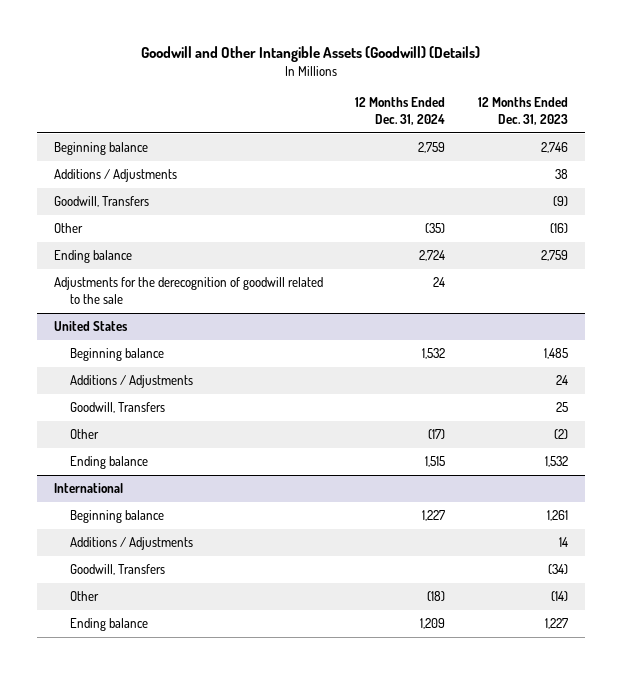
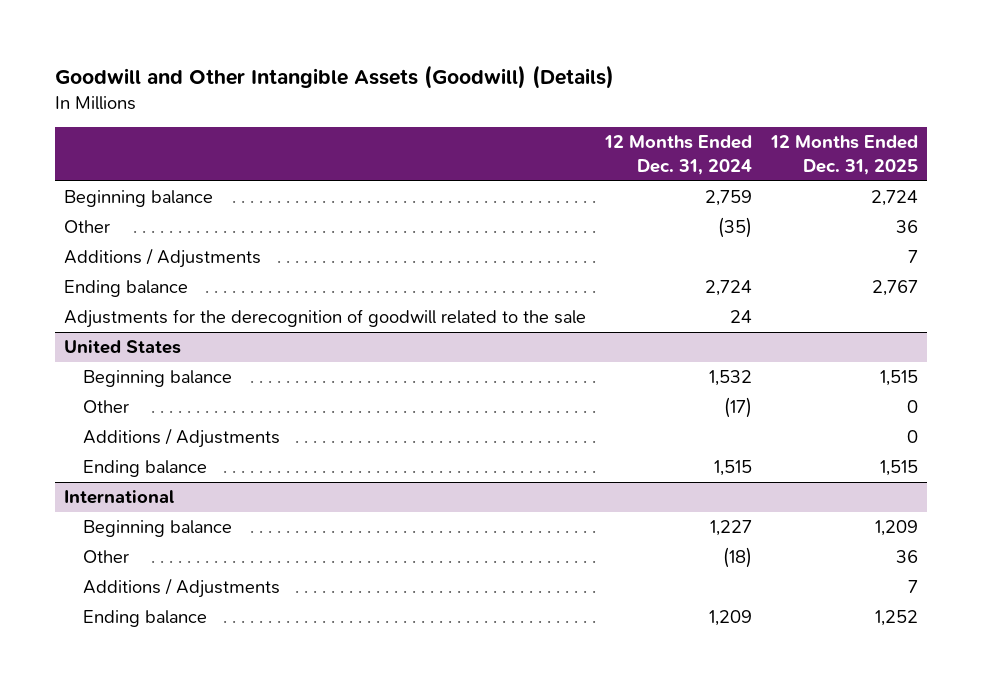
[478,96,569,126] 12 Months Ended Dec. 31, 2023 -> none
none -> [769,135,918,175] 12 Months Ended Dec. 31, 2025
[53,196,149,208] Goodwill, Transfers -> none
[53,169,177,183] Additions / Adjustments -> [64,248,262,269] Additions / Adjustments
[69,402,165,414] Goodwill, Transfers -> none
[69,375,193,389] Additions / Adjustments -> [83,428,281,449] Additions / Adjustments
[69,564,165,576] Goodwill, Transfers -> none
[69,537,193,551] Additions / Adjustments -> [83,578,281,599] Additions / Adjustments

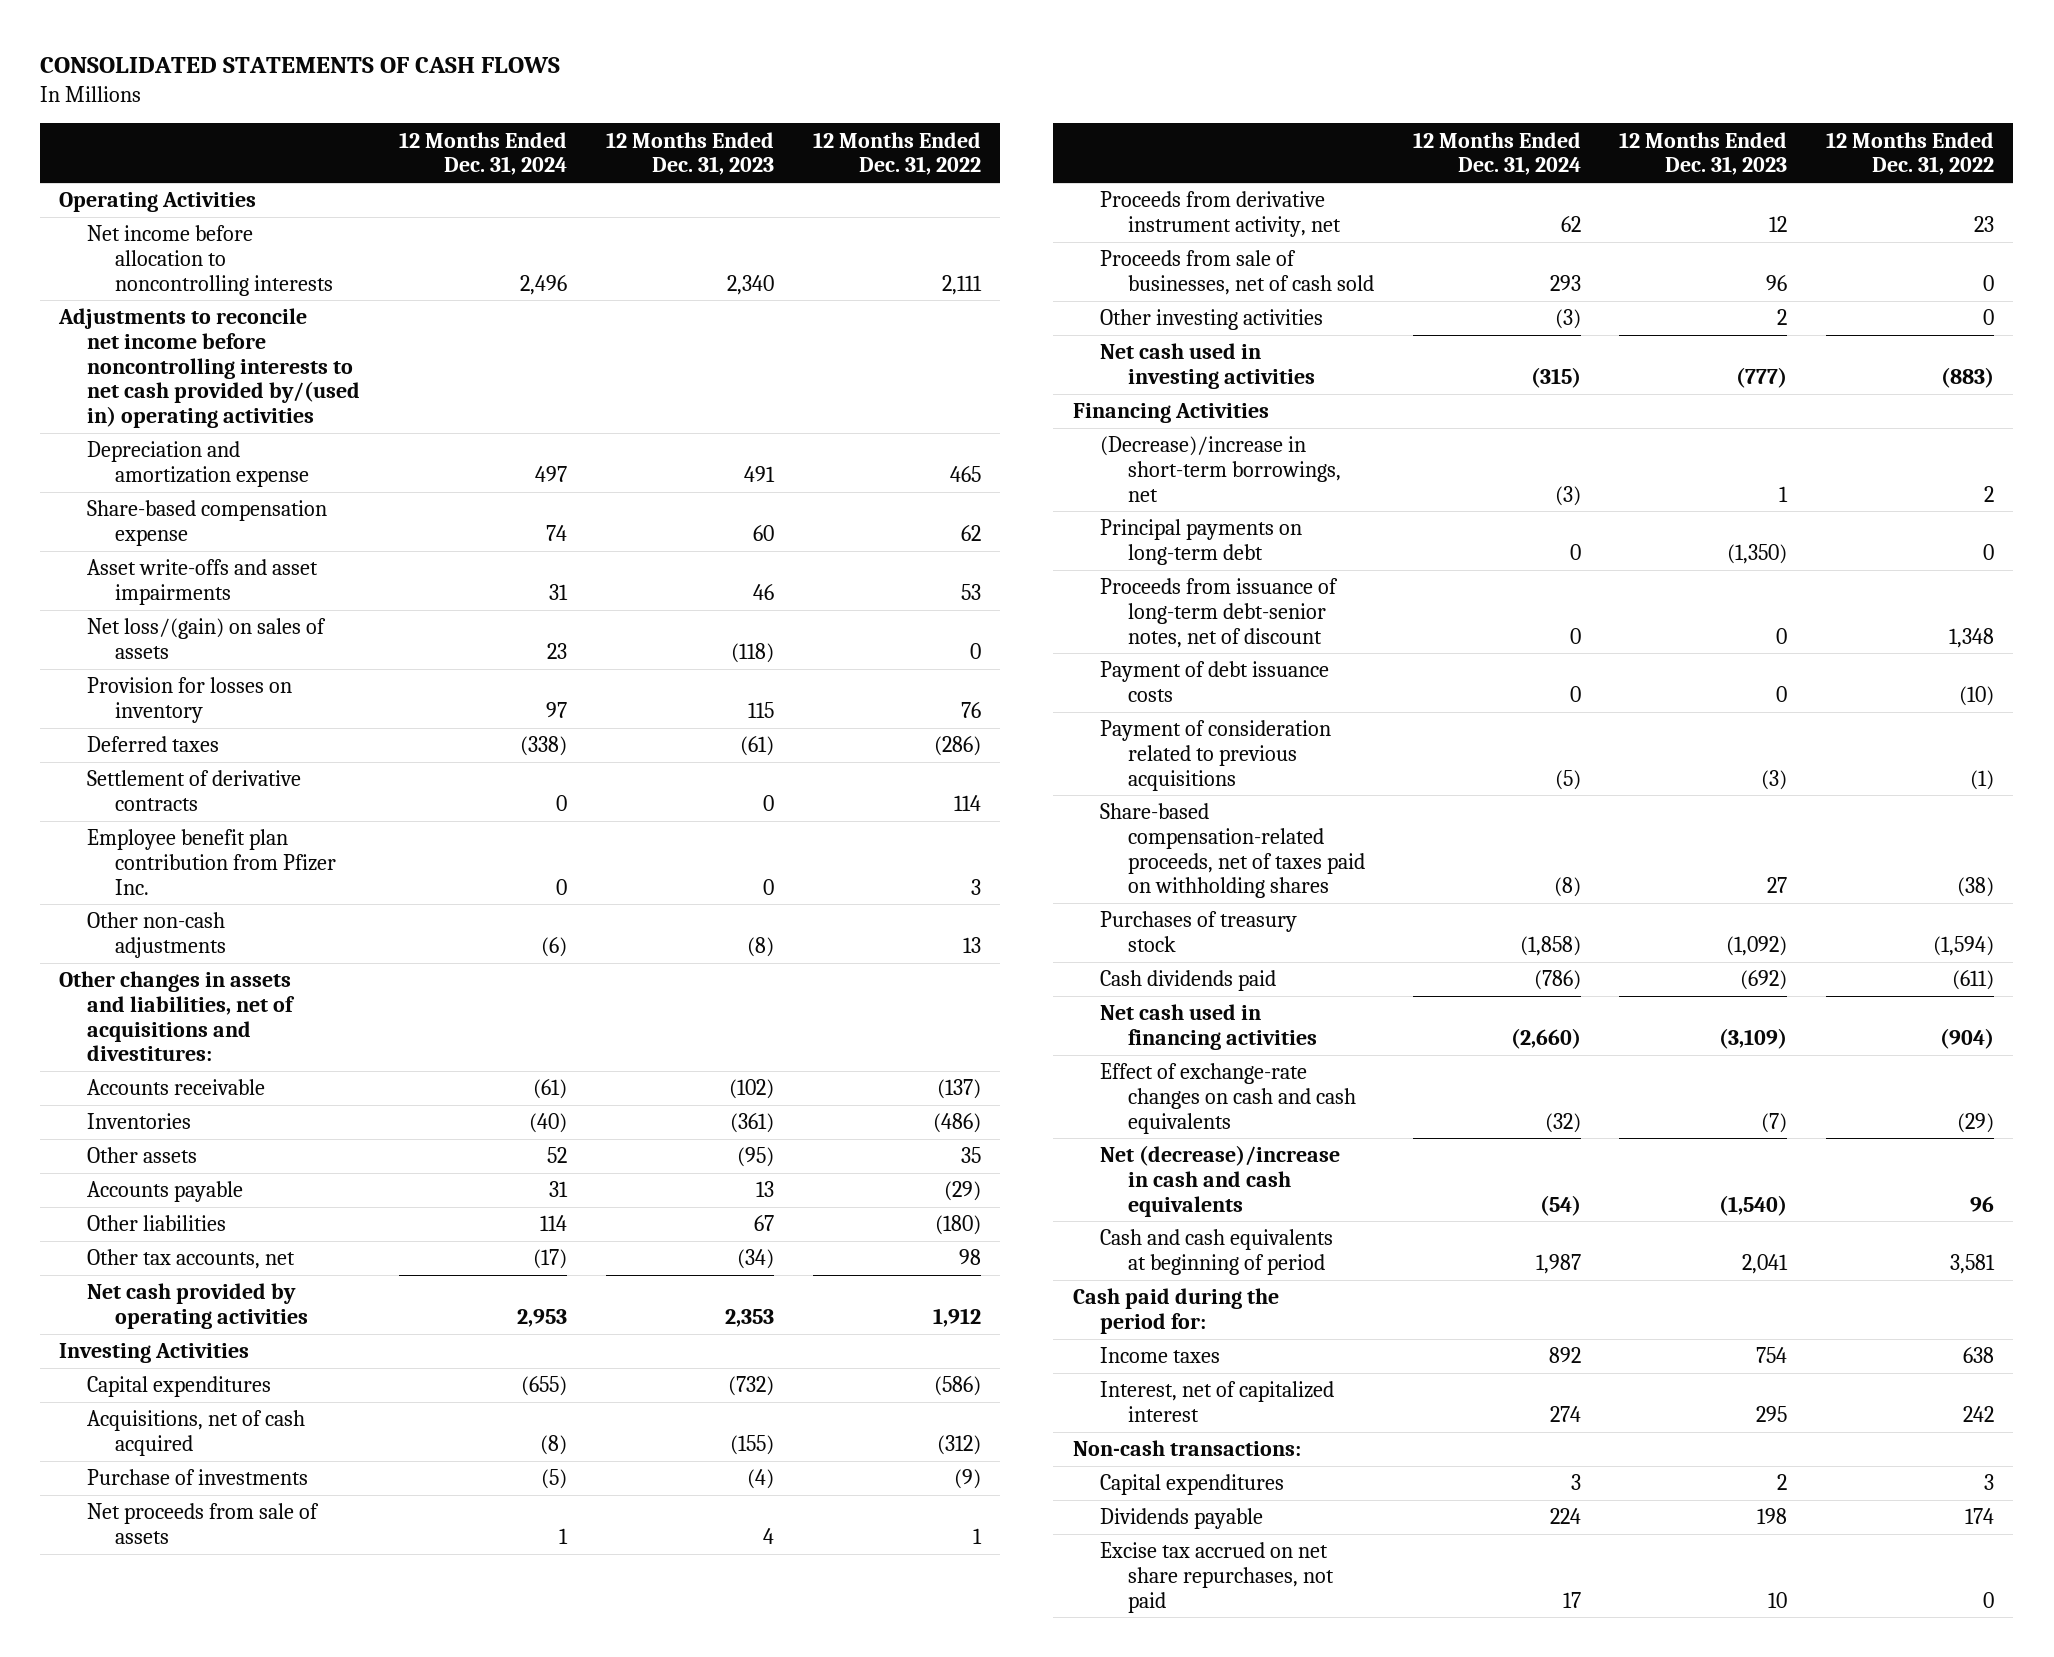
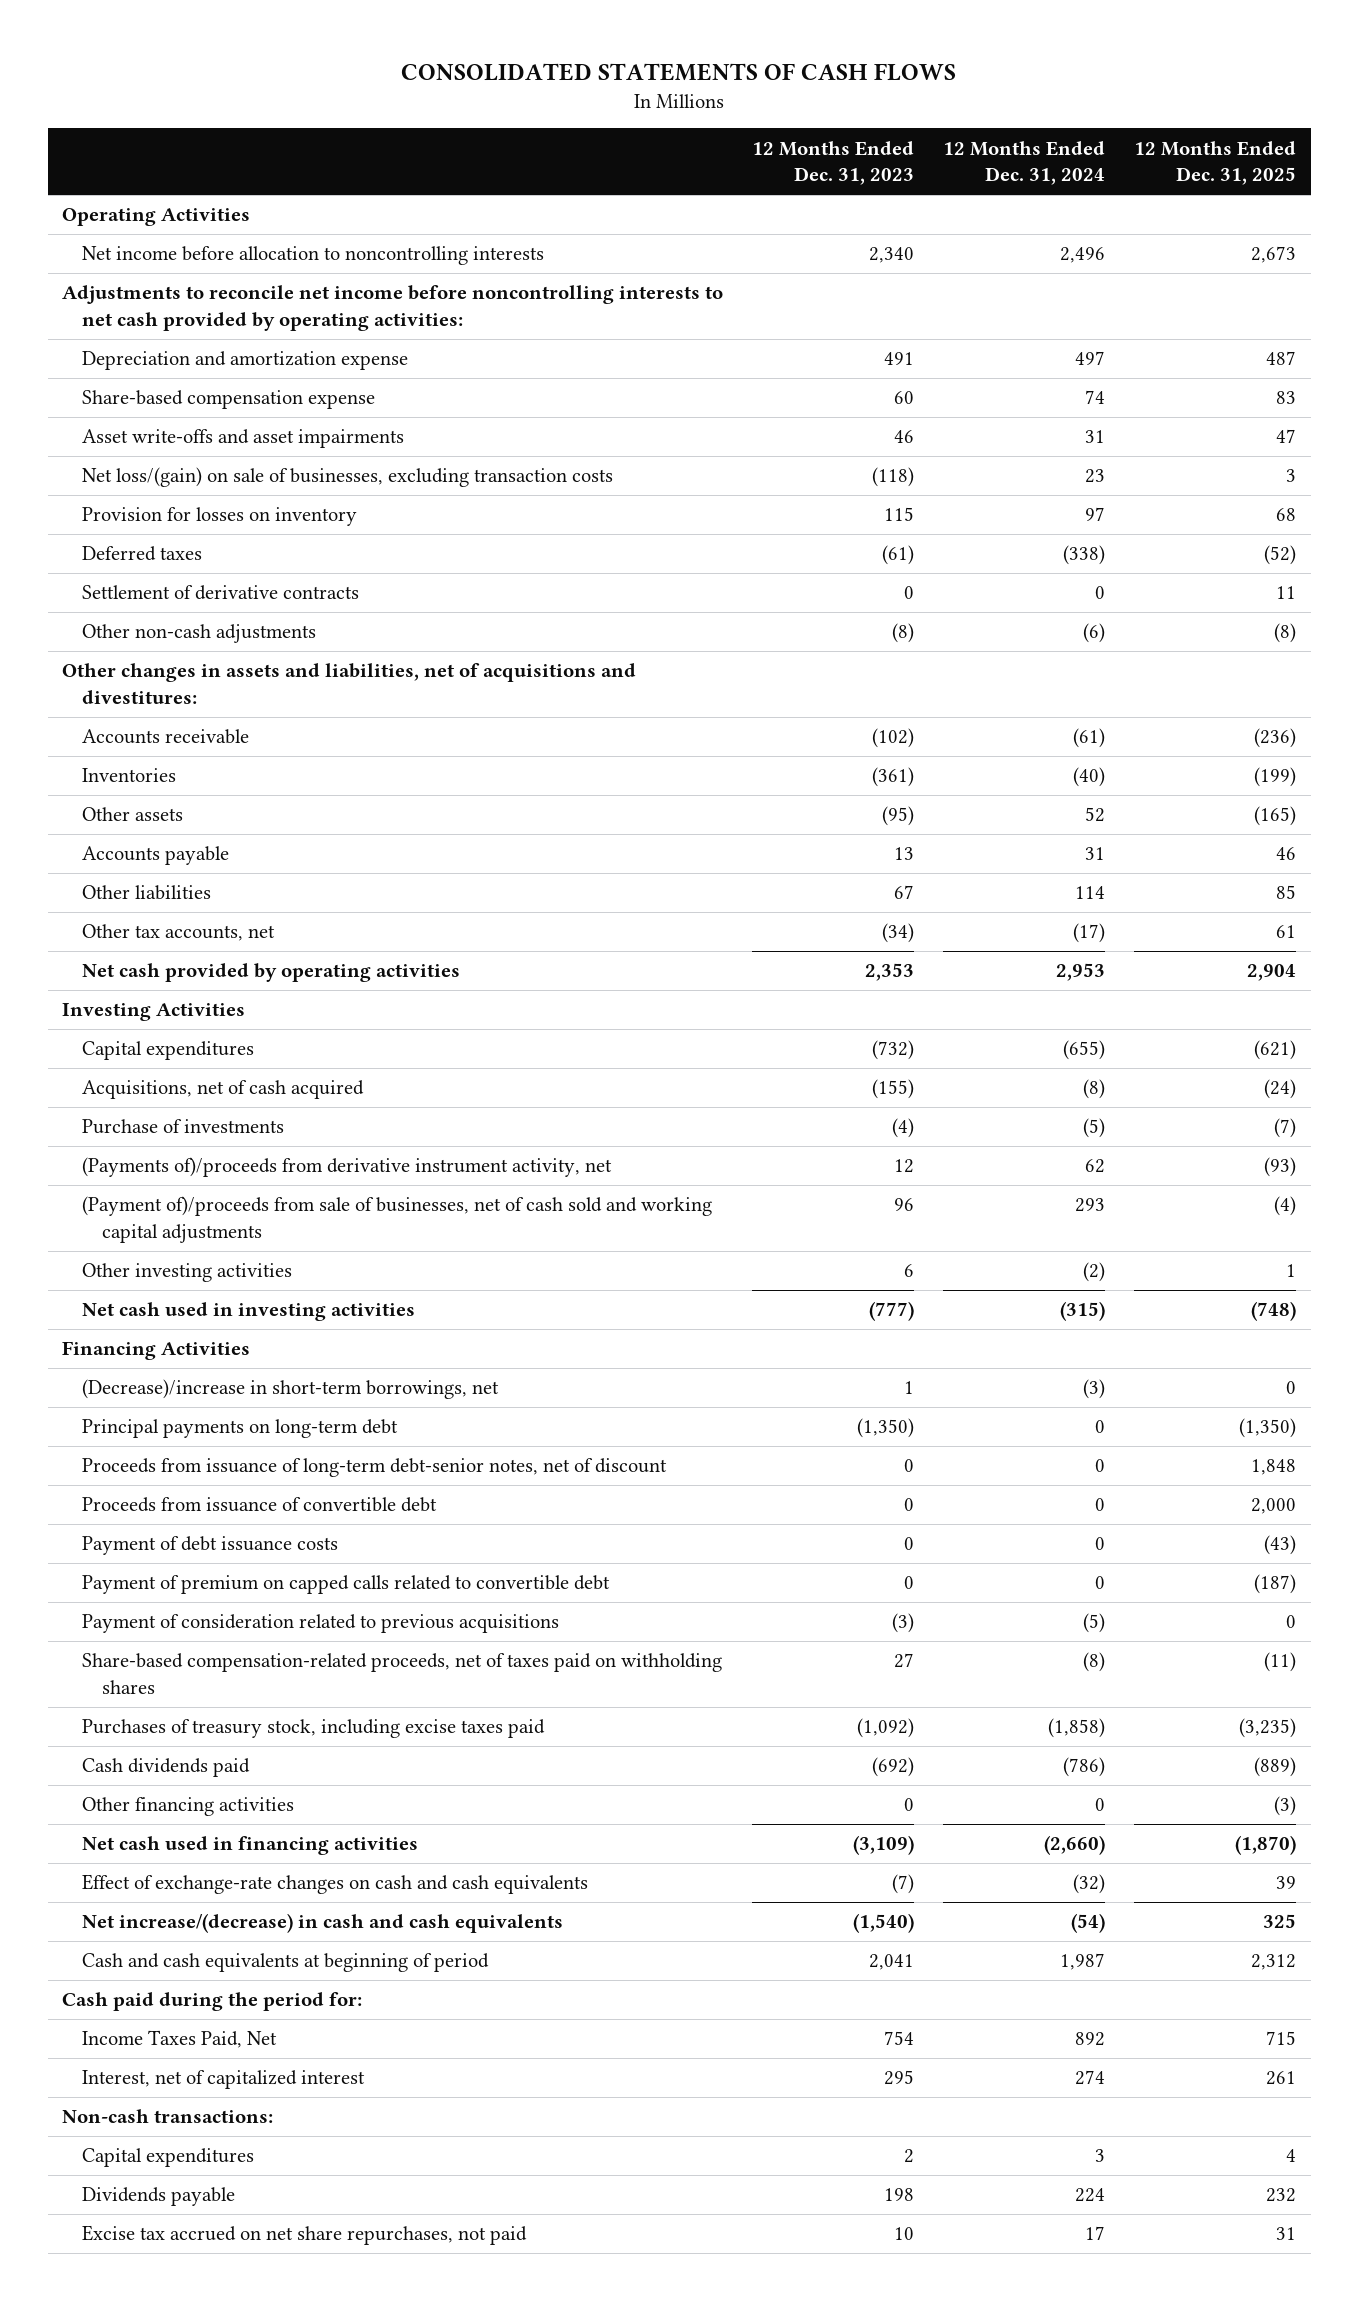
[812,131,981,176] 12 Months Ended Dec. 31, 2022 -> none
none -> [1134,140,1297,186] 12 Months Ended Dec. 31, 2025
[58,308,361,428] Adjustments to reconcile net income before noncontrolling interests to net cash provided by/(used in) operating activities -> [62,285,724,331] Adjustments to reconcile net income before noncontrolling interests to net cash provided by operating activities:
[87,618,327,659] Net loss/(gain) on sales of assets -> [81,467,613,488] Net loss/(gain) on sale of businesses, excluding transaction costs
[87,829,336,895] Employee benefit plan contribution from Pfizer Inc. -> none
[87,1503,320,1544] Net proceeds from sale of assets -> none
[1100,191,1342,237] Proceeds from derivative instrument activity, net -> [81,1157,612,1178] (Payments of)/proceeds from derivative instrument activity, net
[1100,250,1375,295] Proceeds from sale of businesses, net of cash sold -> [81,1196,712,1243] (Payment of)/proceeds from sale of businesses, net of cash sold and working capital adjustments
[1554,309,1581,330] (3) -> [1083,1262,1106,1283] (2)
[1777,309,1788,326] 2 -> [904,1264,915,1278] 6
none -> [81,1497,437,1513] Proceeds from issuance of convertible debt
none -> [81,1575,610,1595] Payment of premium on capped calls related to convertible debt
[1100,911,1298,952] Purchases of treasury stock -> [81,1719,545,1739] Purchases of treasury stock, including excise taxes paid
none -> [81,1797,294,1817] Other financing activities
[1100,1145,1341,1217] Net (decrease)/increase in cash and cash equivalents -> [81,1913,563,1934] Net increase/(decrease) in cash and cash equivalents
[1100,1347,1221,1364] Income taxes -> [81,2030,277,2049] Income Taxes Paid, Net

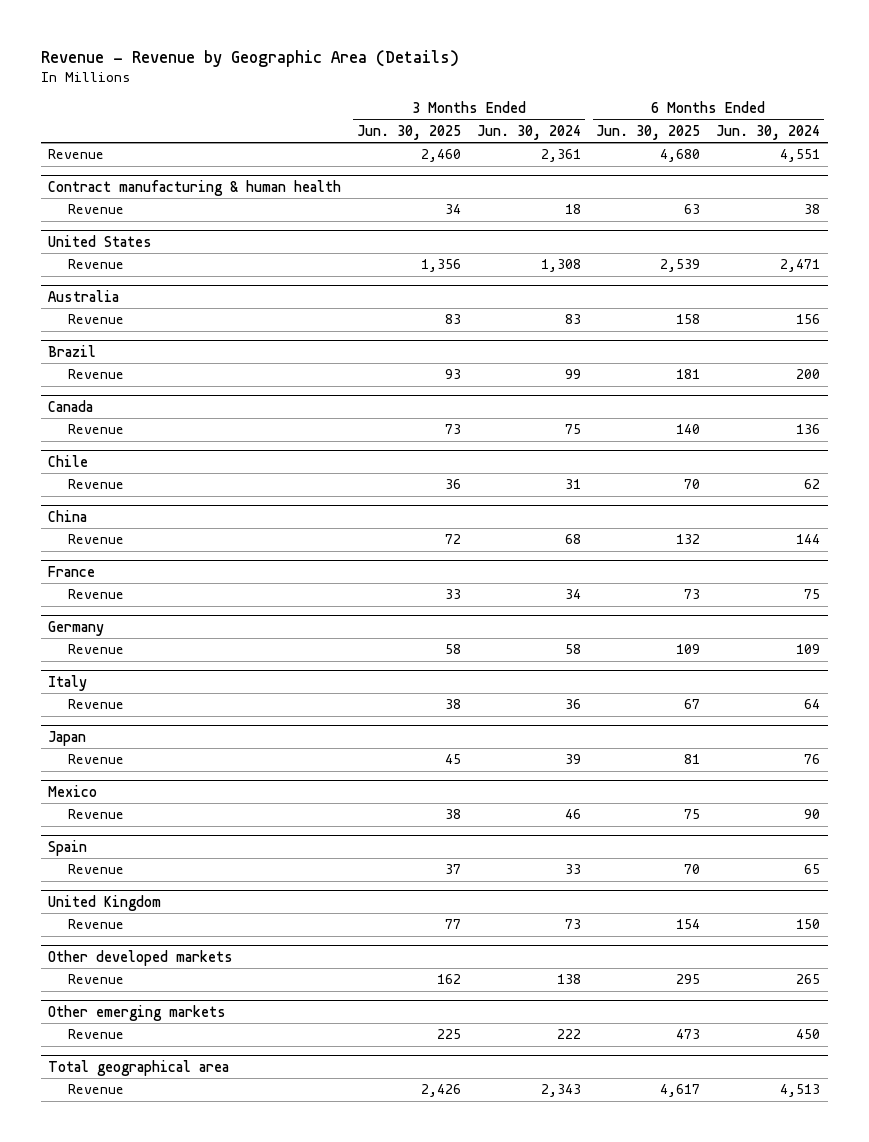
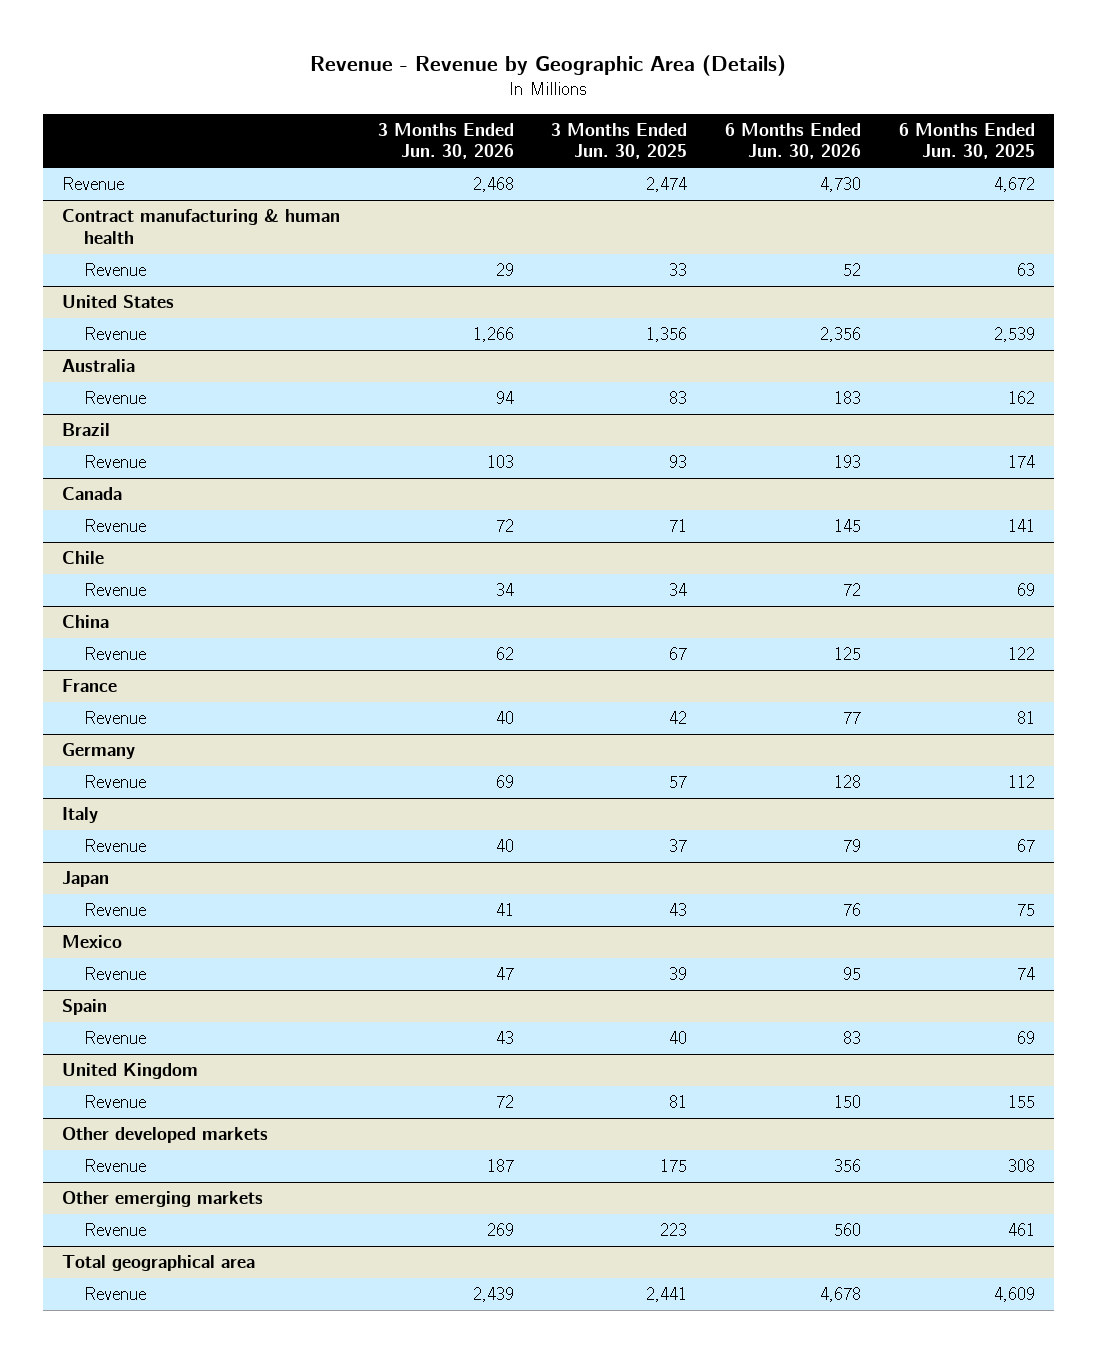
[476,124,581,140] Jun. 30, 2024 -> none
[716,124,821,140] Jun. 30, 2024 -> none
none -> [377,123,514,160] 3 Months Ended Jun. 30, 2026
none -> [725,123,862,160] 6 Months Ended Jun. 30, 2026
[421,149,462,163] 2,460 -> [646,177,688,193] 2,474
[660,149,701,163] 4,680 -> [993,177,1035,193] 4,672
[445,204,462,215] 34 -> [669,263,688,277] 33
[676,314,701,325] 158 -> [1007,391,1035,405] 162
[676,369,701,380] 181 -> [1007,455,1035,469] 174
[445,424,462,435] 73 -> [669,519,688,533] 71
[676,424,701,435] 140 -> [1007,519,1035,533] 141
[445,479,462,490] 36 -> [669,583,688,597] 34
[684,479,701,490] 70 -> [1016,583,1035,597] 69
[445,534,462,545] 72 -> [669,647,688,661] 67
[676,534,701,545] 132 -> [1007,647,1035,661] 122
[445,589,462,600] 33 -> [669,711,688,725] 42
[684,589,701,600] 73 -> [1016,711,1035,725] 81
[445,644,462,655] 58 -> [669,776,688,789] 57
[676,644,701,655] 109 -> [1007,775,1035,789] 112
[445,699,462,710] 38 -> [669,839,688,853] 37
[445,754,462,765] 45 -> [669,903,688,917] 43
[684,754,701,765] 81 -> [1016,904,1035,917] 75
[445,809,462,820] 38 -> [669,967,688,981] 39
[684,809,701,820] 75 -> [1016,967,1035,981] 74
[445,864,462,875] 37 -> [669,1031,688,1045] 40
[684,864,701,875] 70 -> [1016,1031,1035,1045] 69
[445,919,462,930] 77 -> [669,1095,688,1109] 81
[676,919,701,930] 154 -> [1007,1095,1035,1109] 155
[437,974,462,985] 162 -> [660,1159,688,1173] 175
[676,974,701,985] 295 -> [1007,1159,1035,1173] 308
[437,1029,462,1040] 225 -> [660,1223,688,1237] 223
[676,1029,701,1040] 473 -> [1007,1223,1035,1237] 461
[421,1084,462,1098] 2,426 -> [646,1287,688,1303] 2,441
[660,1084,701,1098] 4,617 -> [993,1287,1035,1303] 4,609

